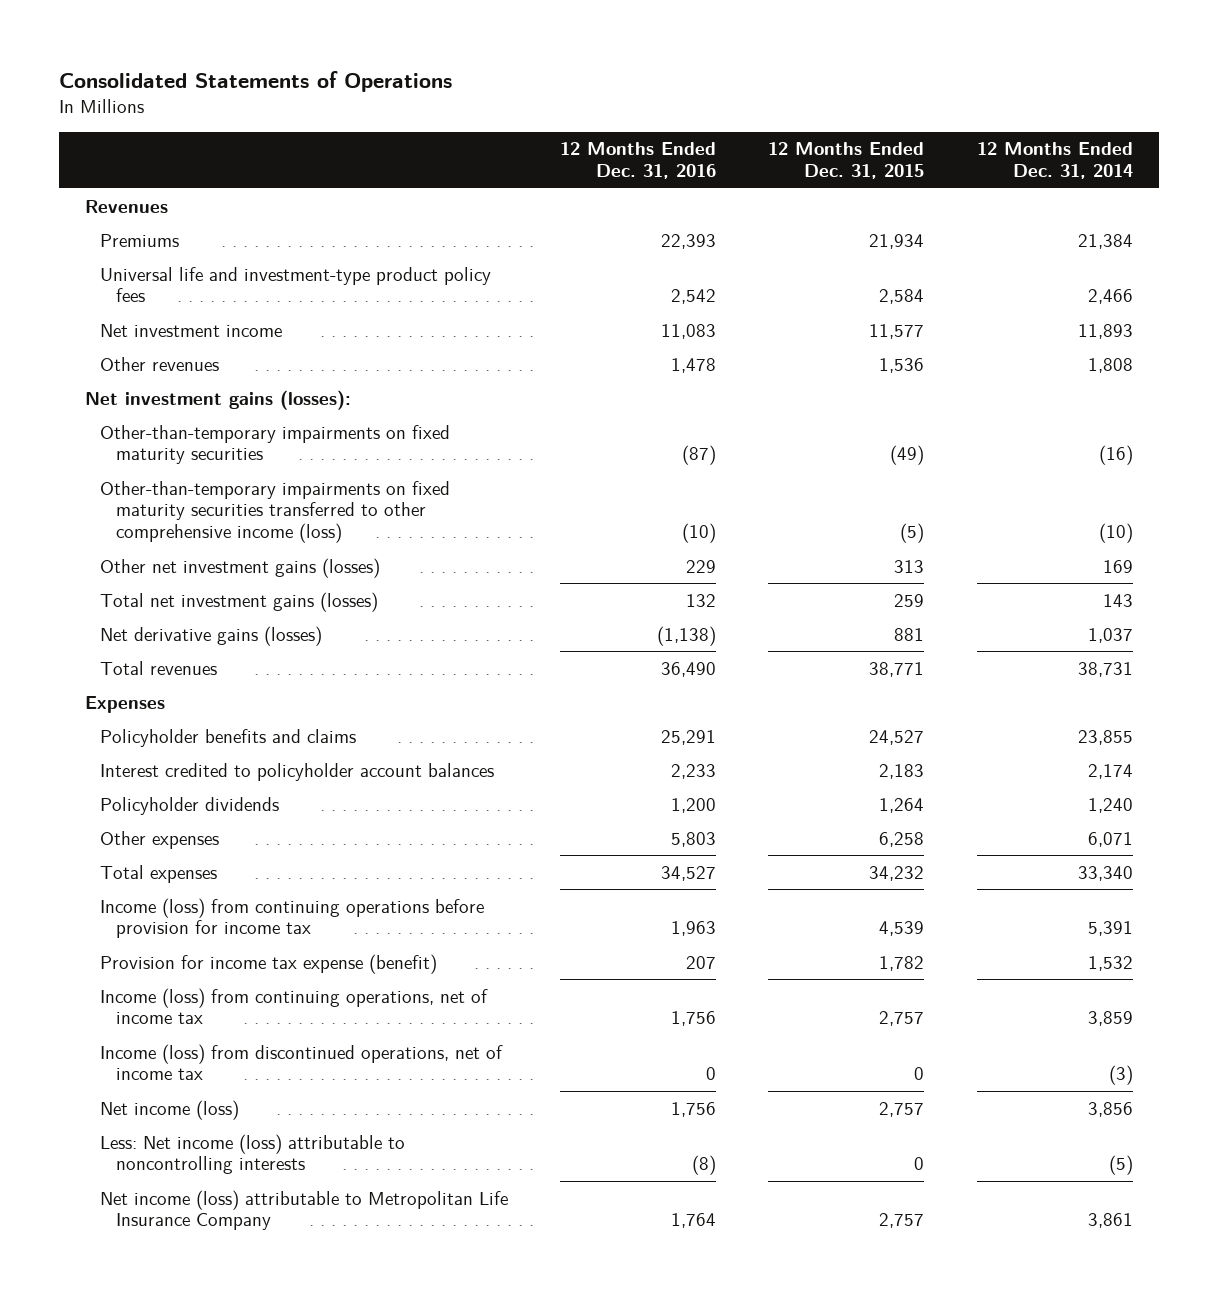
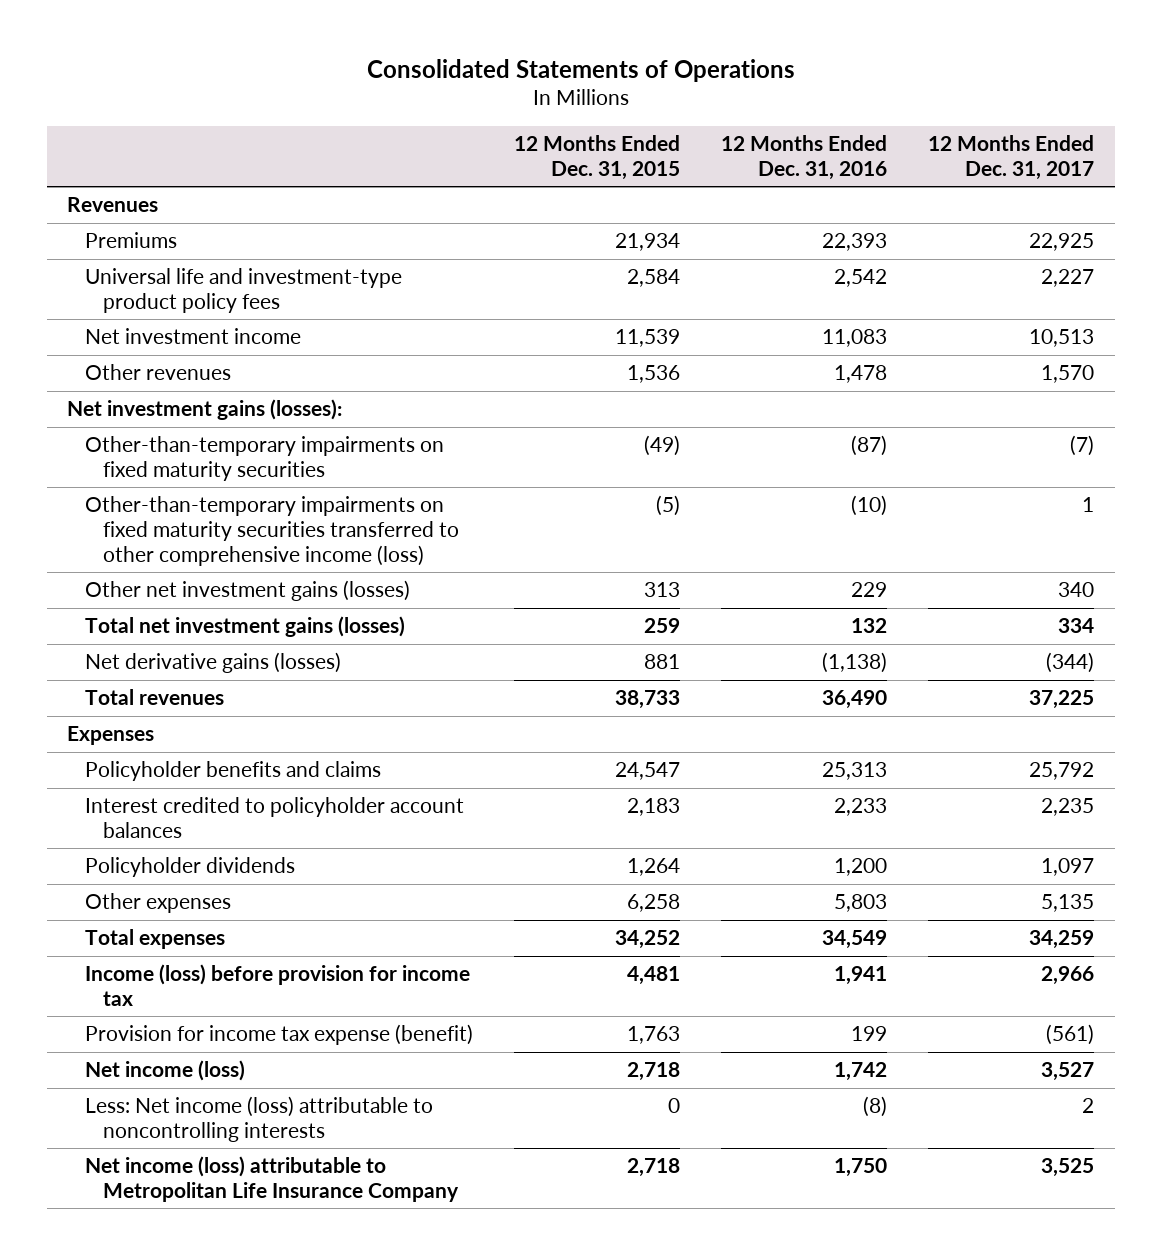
[976,142,1133,180] 12 Months Ended Dec. 31, 2014 -> none
none -> [928,134,1095,180] 12 Months Ended Dec. 31, 2017
[869,323,925,339] 11,577 -> [615,329,681,348] 11,539
[869,661,925,677] 38,771 -> [615,690,681,710] 38,733
[661,729,717,745] 25,291 -> [822,762,888,781] 25,313
[869,729,925,745] 24,527 -> [615,762,681,781] 24,547
[100,987,489,1025] Income (loss) from continuing operations, net of income tax -> none
[100,1043,504,1081] Income (loss) from discontinued operations, net of income tax -> none
[661,865,717,881] 34,527 -> [822,930,888,950] 34,549
[869,865,925,881] 34,232 -> [615,930,681,950] 34,252
[100,897,485,939] Income (loss) from continuing operations before provision for income tax -> [85,964,471,1006] Income (loss) before provision for income tax
[671,921,717,937] 1,963 -> [834,966,888,986] 1,941
[879,921,925,937] 4,539 -> [627,966,681,986] 4,481
[686,955,717,969] 207 -> [851,1026,888,1042] 199
[879,955,925,971] 1,782 -> [627,1026,681,1045] 1,763
[671,1101,717,1117] 1,756 -> [834,1062,888,1082] 1,742
[879,1101,925,1117] 2,757 -> [627,1062,681,1082] 2,718
[671,1213,717,1229] 1,764 -> [834,1158,888,1178] 1,750
[879,1213,925,1229] 2,757 -> [627,1158,681,1178] 2,718

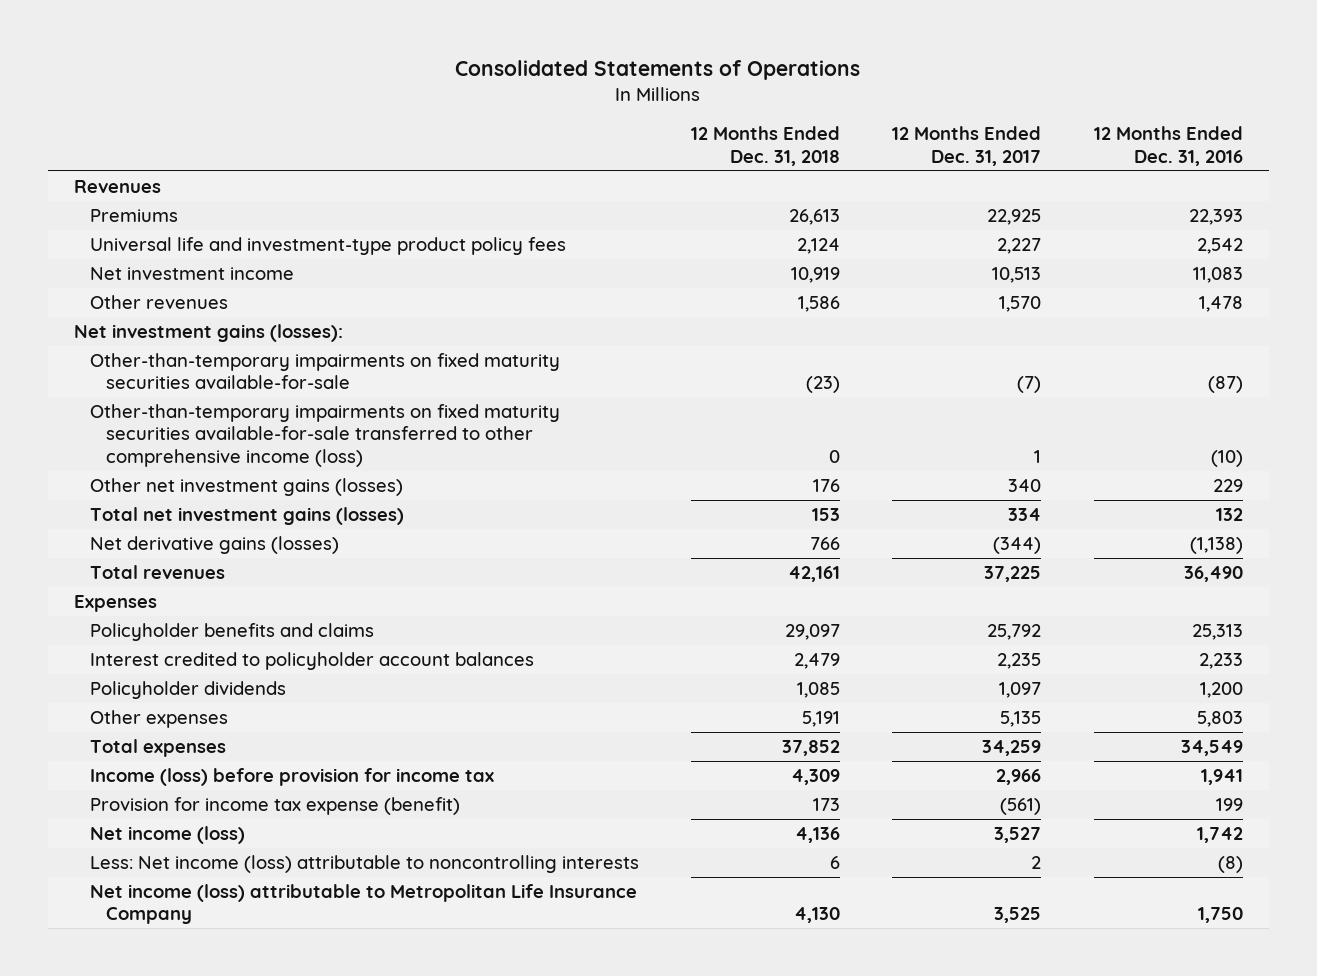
[514,134,681,180] 12 Months Ended Dec. 31, 2015 -> none
none -> [691,126,841,166] 12 Months Ended Dec. 31, 2018
[85,436,445,481] Other-than-temporary impairments on fixed maturity securities -> [89,353,560,390] Other-than-temporary impairments on fixed maturity securities available-for-sale
[85,496,460,566] Other-than-temporary impairments on fixed maturity securities transferred to other comprehensive income (loss) -> [89,404,560,467] Other-than-temporary impairments on fixed maturity securities available-for-sale transferred to other comprehensive income (loss)

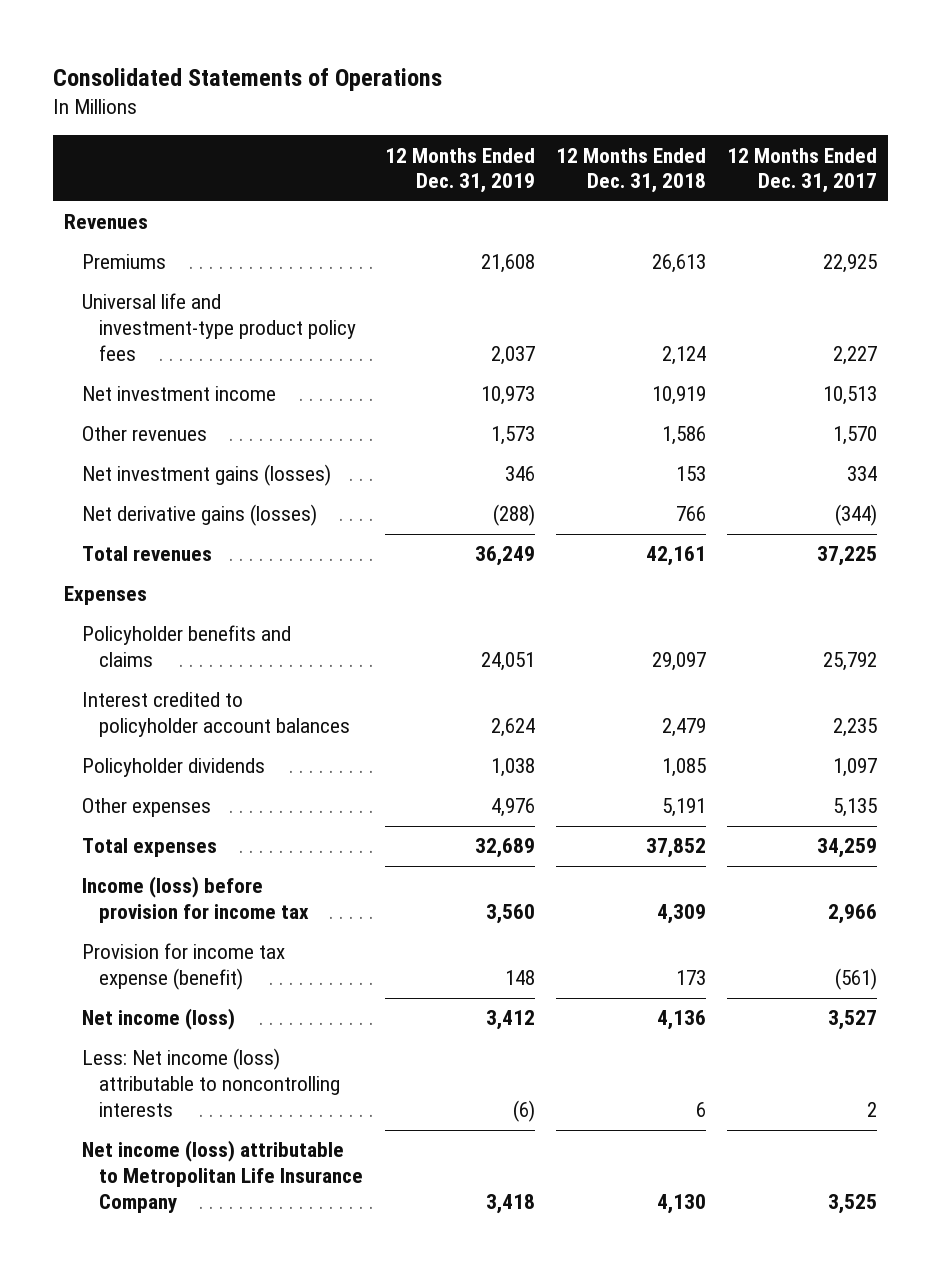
[1093,126,1243,166] 12 Months Ended Dec. 31, 2016 -> none
none -> [384,147,535,194] 12 Months Ended Dec. 31, 2019
[73,324,343,343] Net investment gains (losses): -> none
[89,353,560,390] Other-than-temporary impairments on fixed maturity securities available-for-sale -> none
[89,404,560,467] Other-than-temporary impairments on fixed maturity securities available-for-sale transferred to other comprehensive income (loss) -> none
[89,478,403,497] Other net investment gains (losses) -> none
[89,507,404,526] Total net investment gains (losses) -> [81,464,331,487] Net investment gains (losses)

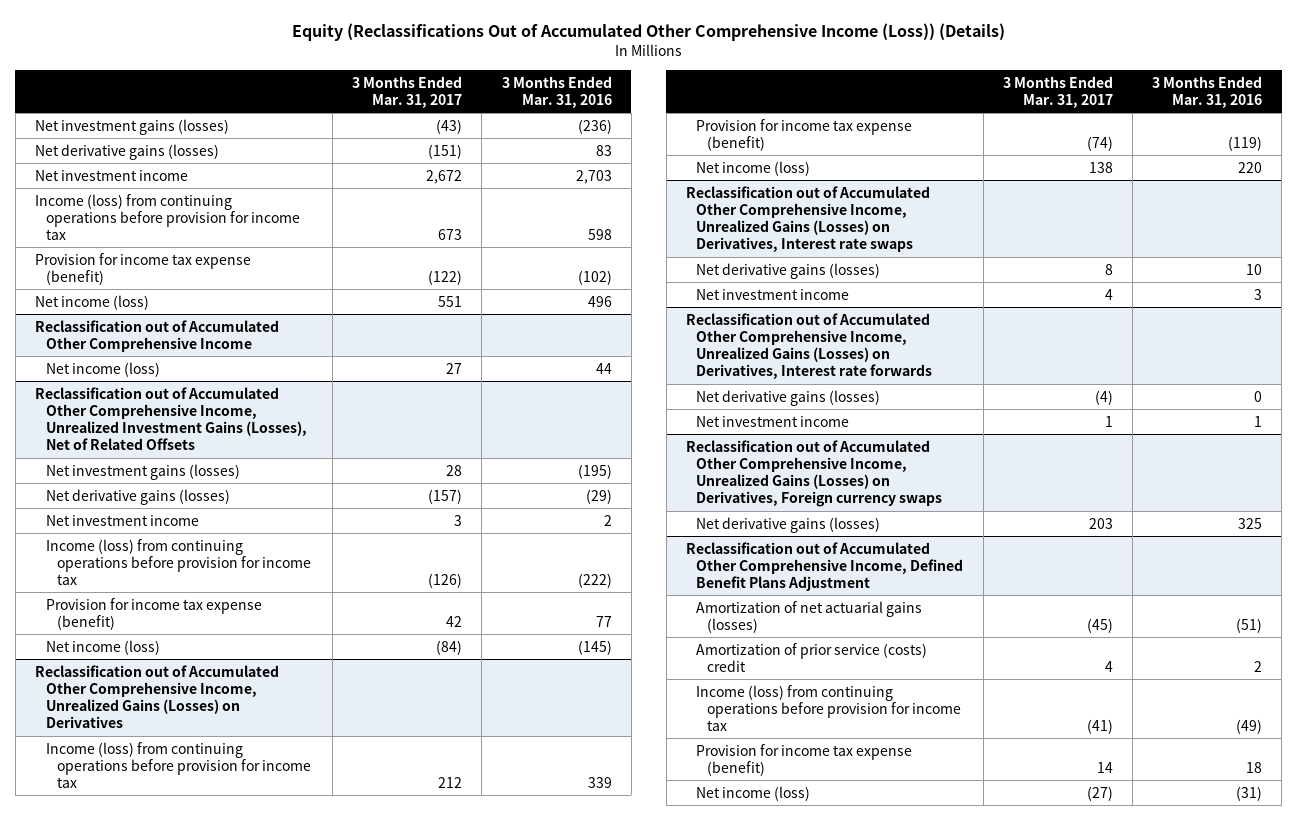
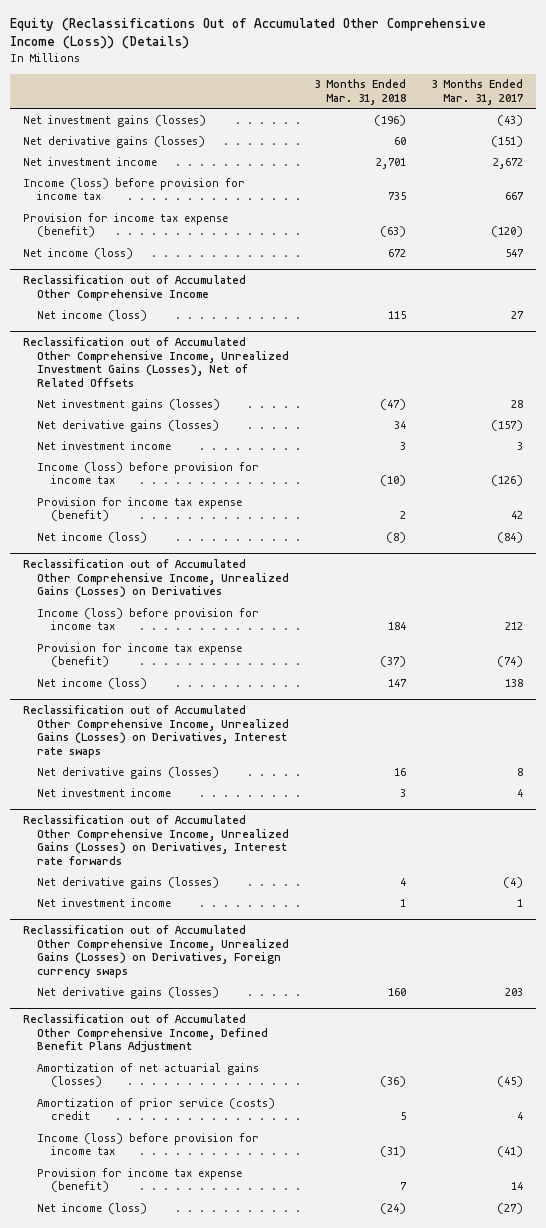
[501,75,612,108] 3 Months Ended Mar. 31, 2016 -> none
none -> [313,79,406,105] 3 Months Ended Mar. 31, 2018
[35,193,300,240] Income (loss) from continuing operations before provision for income tax -> [22,177,245,201] Income (loss) before provision for income tax
[438,228,463,240] 673 -> [505,192,525,201] 667
[428,269,463,285] (122) -> [491,226,524,238] (120)
[438,295,463,307] 551 -> [505,248,525,257] 547
[45,538,311,585] Income (loss) from continuing operations before provision for income tax -> [36,461,259,485] Income (loss) before provision for income tax
[45,741,311,788] Income (loss) from continuing operations before provision for income tax -> [36,607,259,631] Income (loss) before provision for income tax
[696,684,962,731] Income (loss) from continuing operations before provision for income tax -> [36,1132,259,1156] Income (loss) before provision for income tax

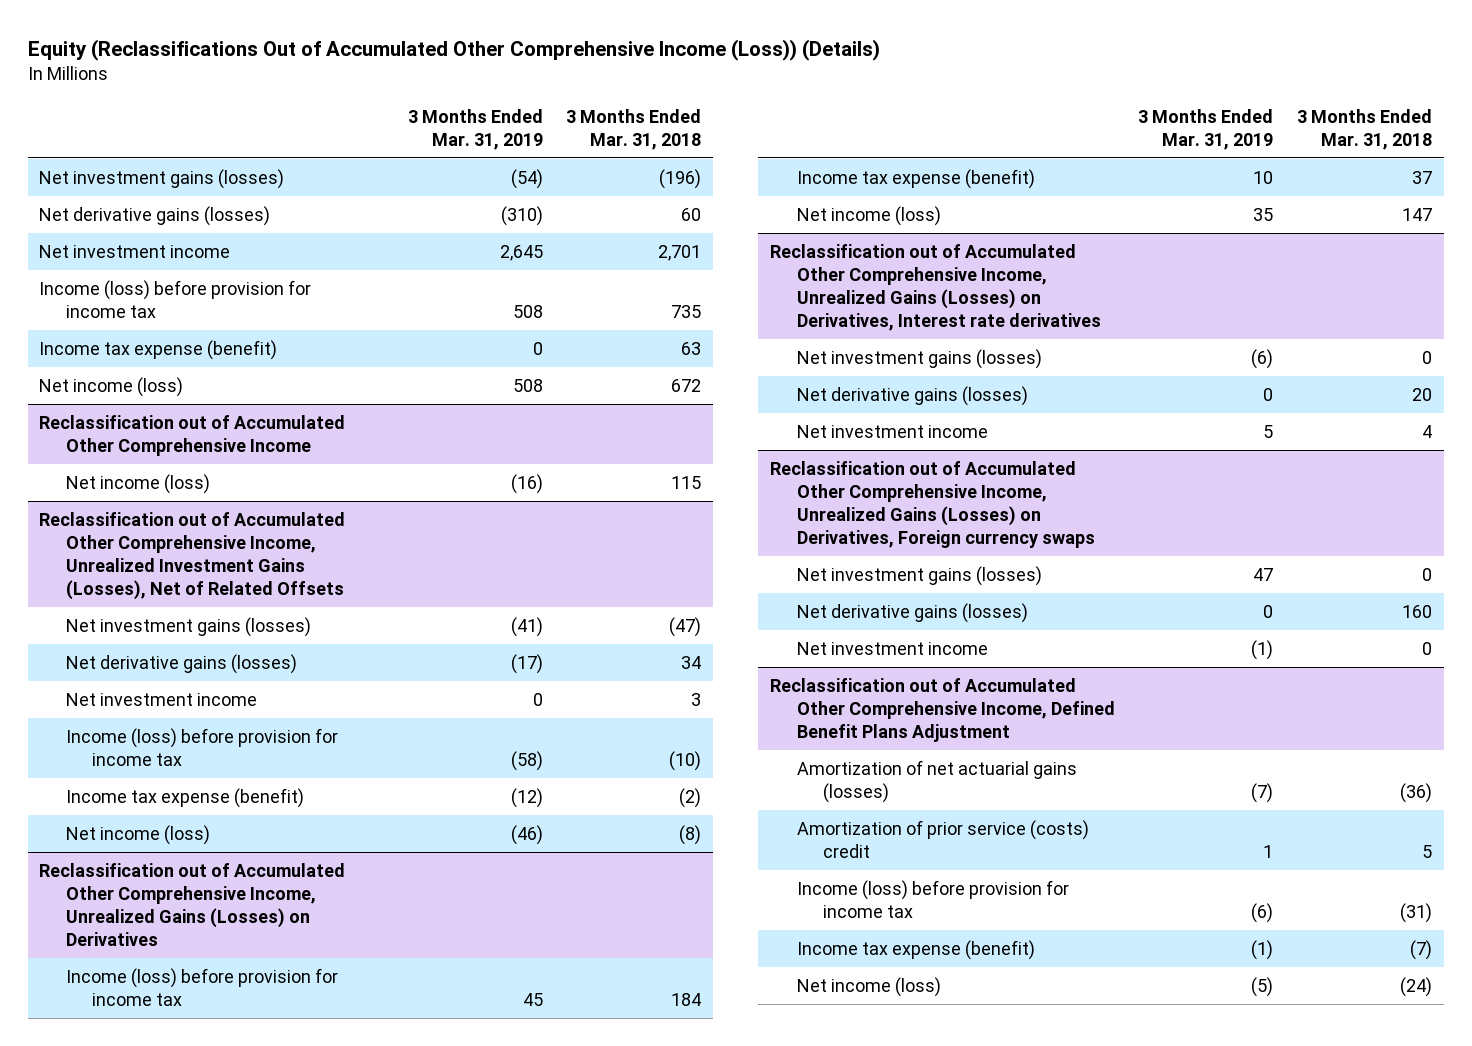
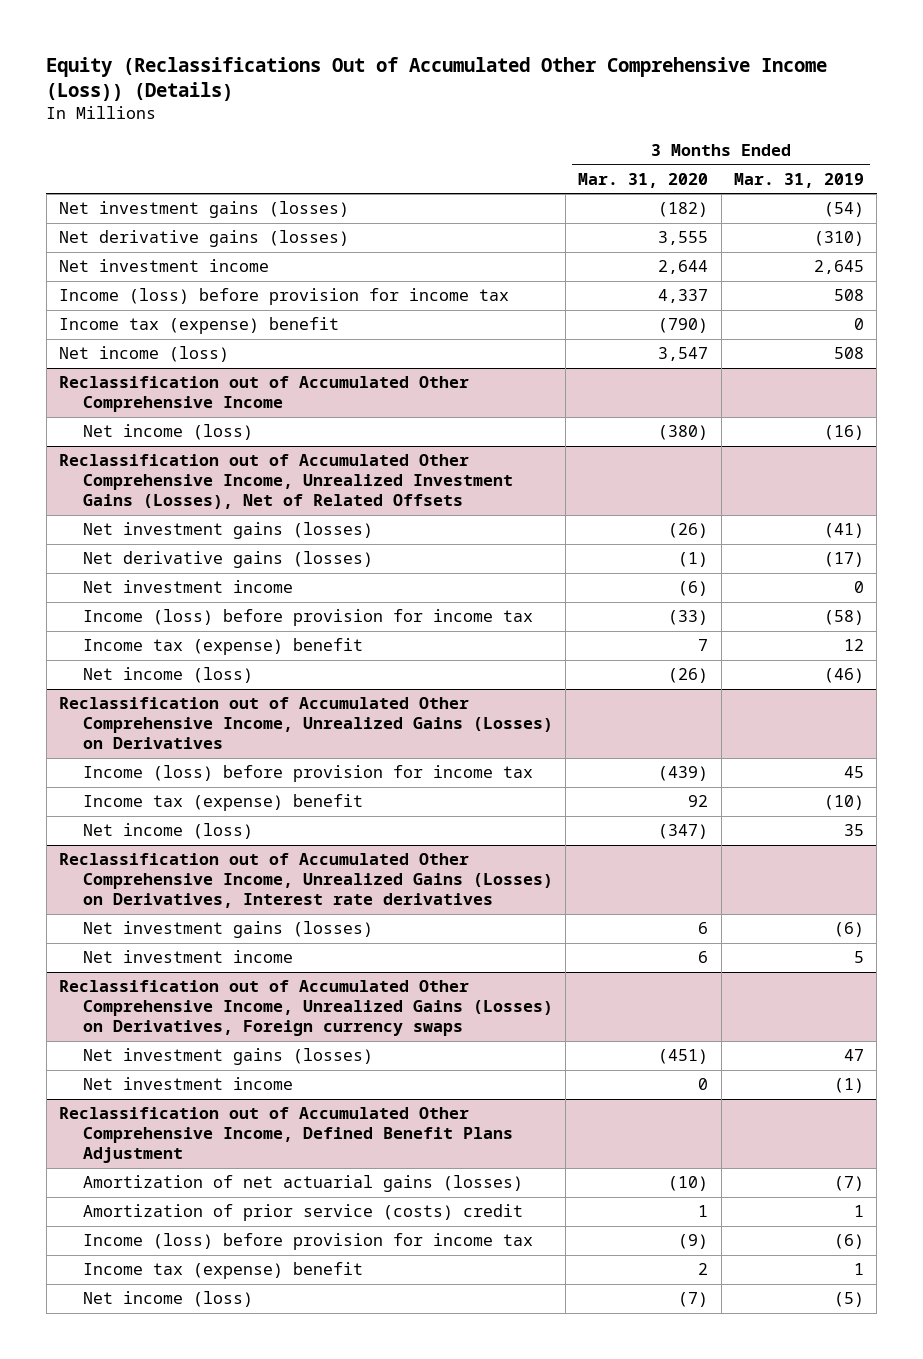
[566,108,702,150] 3 Months Ended Mar. 31, 2018 -> none
none -> [578,172,709,188] Mar. 31, 2020
[39,339,278,360] Income tax expense (benefit) -> [59,317,340,335] Income tax (expense) benefit
[65,787,304,808] Income tax expense (benefit) -> [82,638,363,656] Income tax (expense) benefit
[510,787,543,808] (12) -> [844,639,865,652] 12
[796,168,1035,189] Income tax expense (benefit) -> [82,794,363,812] Income tax (expense) benefit
[1253,170,1274,184] 10 -> [824,795,865,811] (10)
[796,385,1028,406] Net derivative gains (losses) -> none
[796,602,1028,623] Net derivative gains (losses) -> none
[796,939,1035,960] Income tax expense (benefit) -> [82,1262,363,1280] Income tax (expense) benefit
[1251,939,1274,960] (1) -> [854,1263,865,1276] 1

